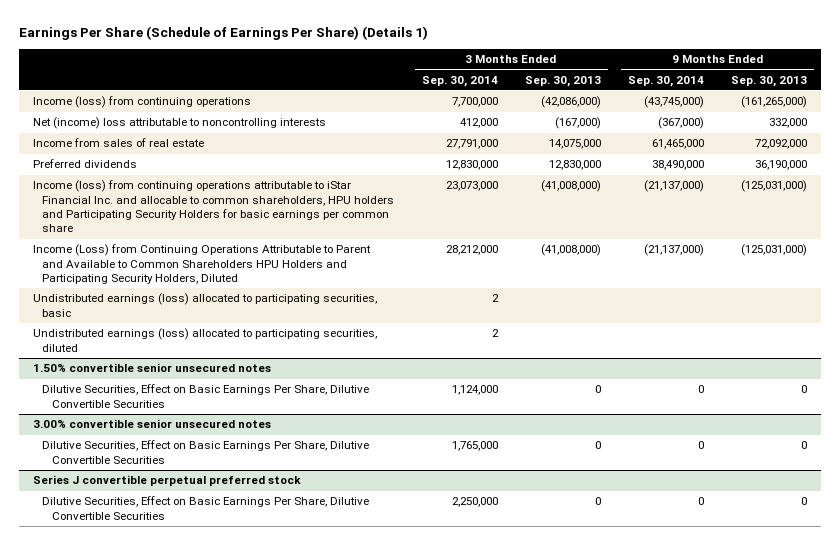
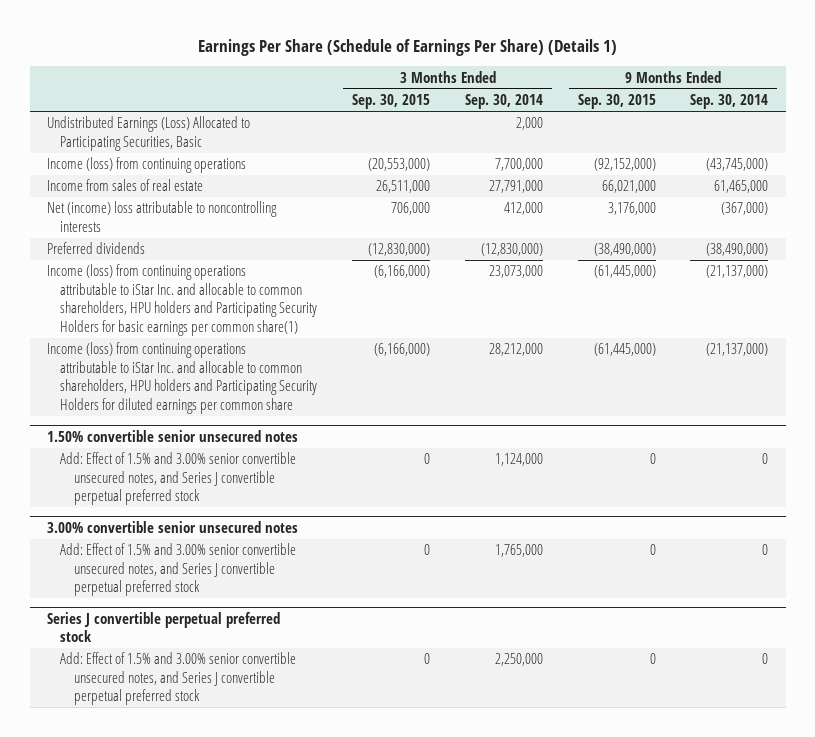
[524,75,601,87] Sep. 30, 2013 -> none
[731,75,808,87] Sep. 30, 2013 -> none
none -> [352,94,431,110] Sep. 30, 2015
none -> [577,94,656,110] Sep. 30, 2015
none -> [46,116,250,151] Undistributed Earnings (Loss) Allocated to Participating Securities, Basic
[32,293,377,317] Undistributed earnings (loss) allocated to participating securities, basic -> none
[32,328,377,352] Undistributed earnings (loss) allocated to participating securities, diluted -> none
[32,117,326,130] Net (income) loss attributable to noncontrolling interests -> [46,201,277,232] Net (income) loss attributable to noncontrolling interests
[445,160,498,171] 12,830,000 -> [480,243,543,257] (12,830,000)
[652,160,705,171] 38,490,000 -> [706,243,769,257] (38,490,000)
[32,180,395,233] Income (loss) from continuing operations attributable to iStar Financial Inc. and allocable to common shareholders, HPU holders and Participating Security Holders for basic earnings per common share -> [46,264,318,336] Income (loss) from continuing operations attributable to iStar Inc. and allocable to common shareholders, HPU holders and Participating Security Holders for basic earnings per common share(1)
[32,244,371,285] Income (Loss) from Continuing Operations Attributable to Parent and Available to Common Shareholders HPU Holders and Participating Security Holders, Diluted -> [46,342,318,414] Income (loss) from continuing operations attributable to iStar Inc. and allocable to common shareholders, HPU holders and Participating Security Holders for diluted earnings per common share
[42,384,370,408] Dilutive Securities, Effect on Basic Earnings Per Share, Dilutive Convertible Securities -> [60,452,297,506] Add: Effect of 1.5% and 3.00% senior convertible unsecured notes, and Series J convertible perpetual preferred stock
[42,440,370,464] Dilutive Securities, Effect on Basic Earnings Per Share, Dilutive Convertible Securities -> [60,543,297,597] Add: Effect of 1.5% and 3.00% senior convertible unsecured notes, and Series J convertible perpetual preferred stock
[42,496,370,520] Dilutive Securities, Effect on Basic Earnings Per Share, Dilutive Convertible Securities -> [60,652,297,706] Add: Effect of 1.5% and 3.00% senior convertible unsecured notes, and Series J convertible perpetual preferred stock

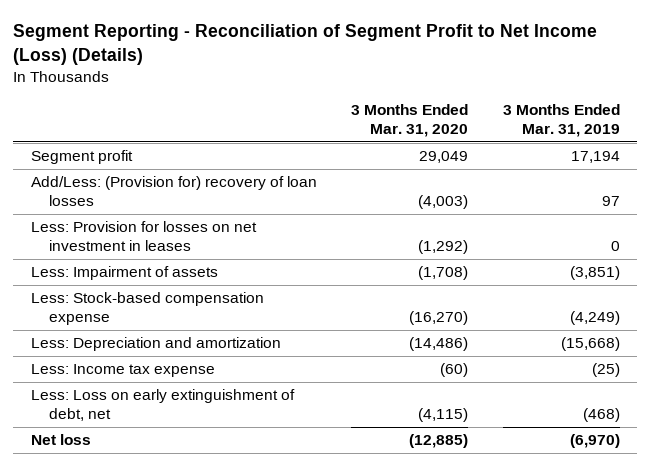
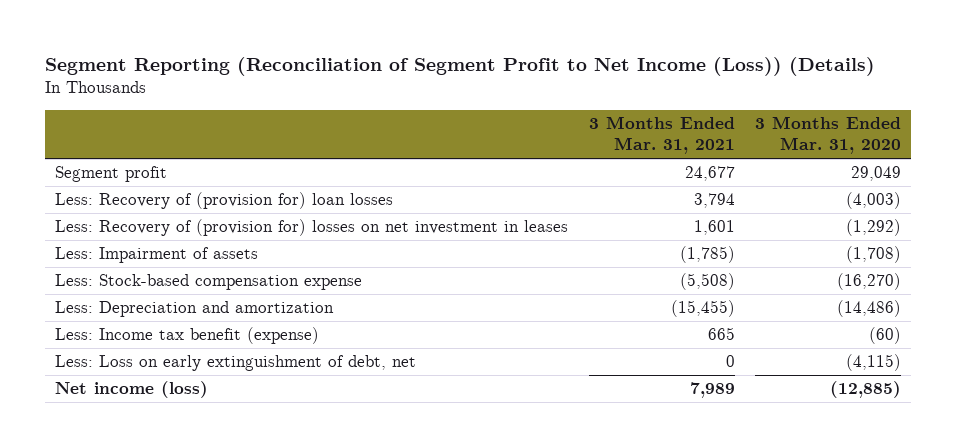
[13,24,598,65] Segment Reporting - Reconciliation of Segment Profit to Net Income (Loss) (Details) -> [45,57,876,77] Segment Reporting (Reconciliation of Segment Profit to Net Income (Loss)) (Details)
[502,104,620,137] 3 Months Ended Mar. 31, 2019 -> none
none -> [588,116,735,155] 3 Months Ended Mar. 31, 2021
[30,176,317,207] Add/Less: (Provision for) recovery of loan losses -> [55,192,394,210] Less: Recovery of (provision for) loan losses
[30,221,257,252] Less: Provision for losses on net investment in leases -> [55,219,569,237] Less: Recovery of (provision for) losses on net investment in leases
[30,364,215,378] Less: Income tax expense -> [55,327,320,345] Less: Income tax benefit (expense)
[30,434,91,446] Net loss -> [55,381,209,399] Net income (loss)

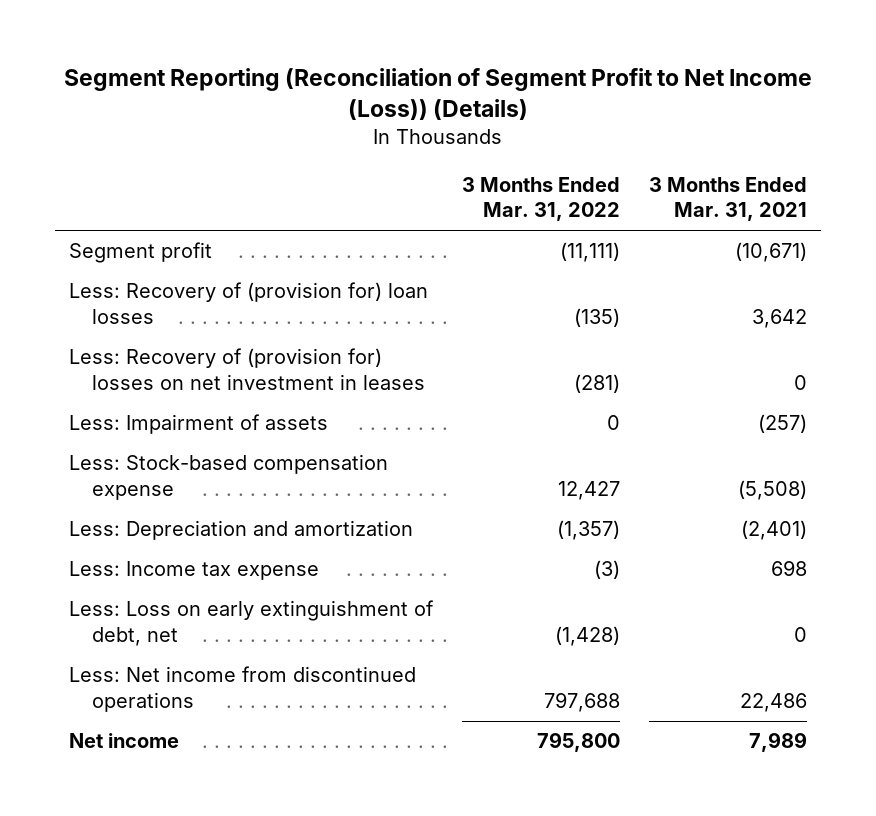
[754,116,901,155] 3 Months Ended Mar. 31, 2020 -> none
none -> [462,176,621,222] 3 Months Ended Mar. 31, 2022
[684,166,735,182] 24,677 -> [734,242,807,263] (10,671)
[693,193,735,209] 3,794 -> [751,309,807,329] 3,642
[693,220,735,236] 1,601 -> [793,375,807,391] 0
[679,246,735,264] (1,785) -> [757,414,807,434] (257)
[670,300,735,318] (15,455) -> [740,520,807,541] (2,401)
[55,327,320,345] Less: Income tax benefit (expense) -> [69,561,320,581] Less: Income tax expense
[707,327,735,341] 665 -> [770,560,807,577] 698
none -> [69,666,417,713] Less: Net income from discontinued operations
[55,381,209,399] Net income (loss) -> [69,733,180,749] Net income

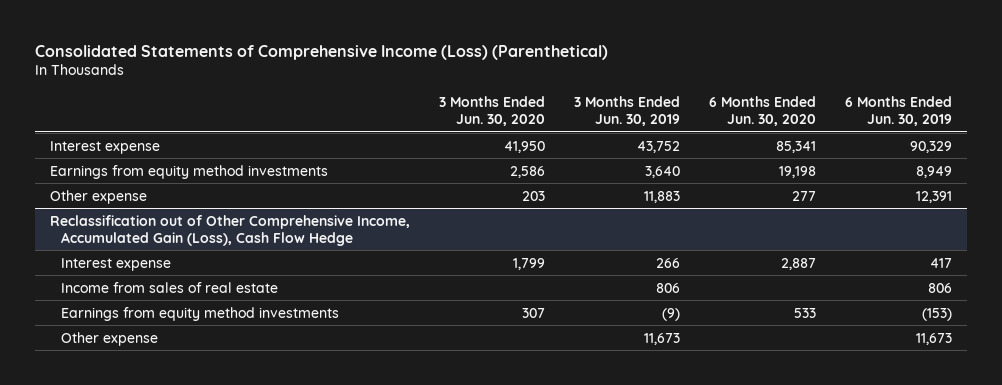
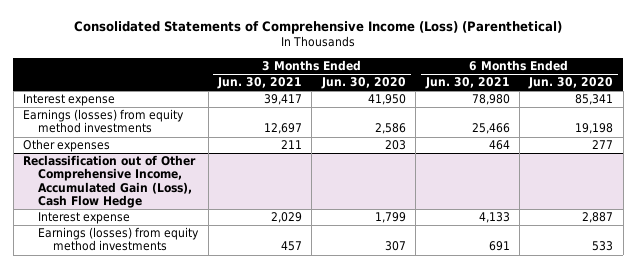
[573,95,680,126] 3 Months Ended Jun. 30, 2019 -> none
[845,95,953,126] 6 Months Ended Jun. 30, 2019 -> none
none -> [216,77,302,90] Jun. 30, 2021
none -> [424,77,510,90] Jun. 30, 2021
[49,164,328,179] Earnings from equity method investments -> [23,109,185,134] Earnings (losses) from equity method investments
[49,189,147,204] Other expense -> [23,139,111,153] Other expenses
[61,281,279,293] Income from sales of real estate -> none
[61,331,159,346] Other expense -> none
[61,306,340,321] Earnings from equity method investments -> [38,227,200,252] Earnings (losses) from equity method investments

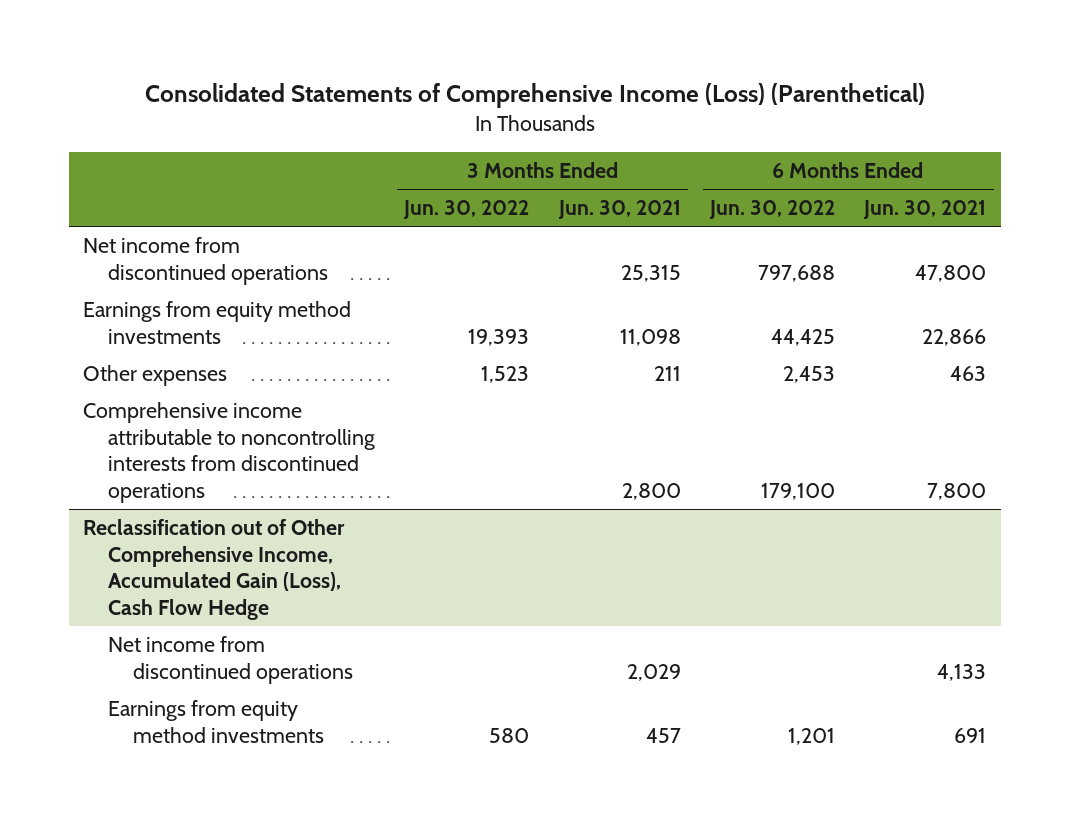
[320,77,406,90] Jun. 30, 2020 -> none
[528,77,614,90] Jun. 30, 2020 -> none
none -> [403,200,530,220] Jun. 30, 2022
none -> [709,200,836,220] Jun. 30, 2022
[23,94,116,107] Interest expense -> none
none -> [83,237,329,285] Net income from discontinued operations
[23,109,185,134] Earnings (losses) from equity method investments -> [83,301,352,344] Earnings from equity method investments
[263,123,302,135] 12,697 -> [619,328,681,346] 11,098
[471,123,510,135] 25,466 -> [922,328,987,346] 22,866
[488,140,510,151] 464 -> [950,366,987,382] 463
none -> [83,402,376,503] Comprehensive income attributable to noncontrolling interests from discontinued operations
[38,212,131,225] Interest expense -> [108,636,353,684] Net income from discontinued operations
[38,227,200,252] Earnings (losses) from equity method investments -> [108,700,324,743] Earnings from equity method investments

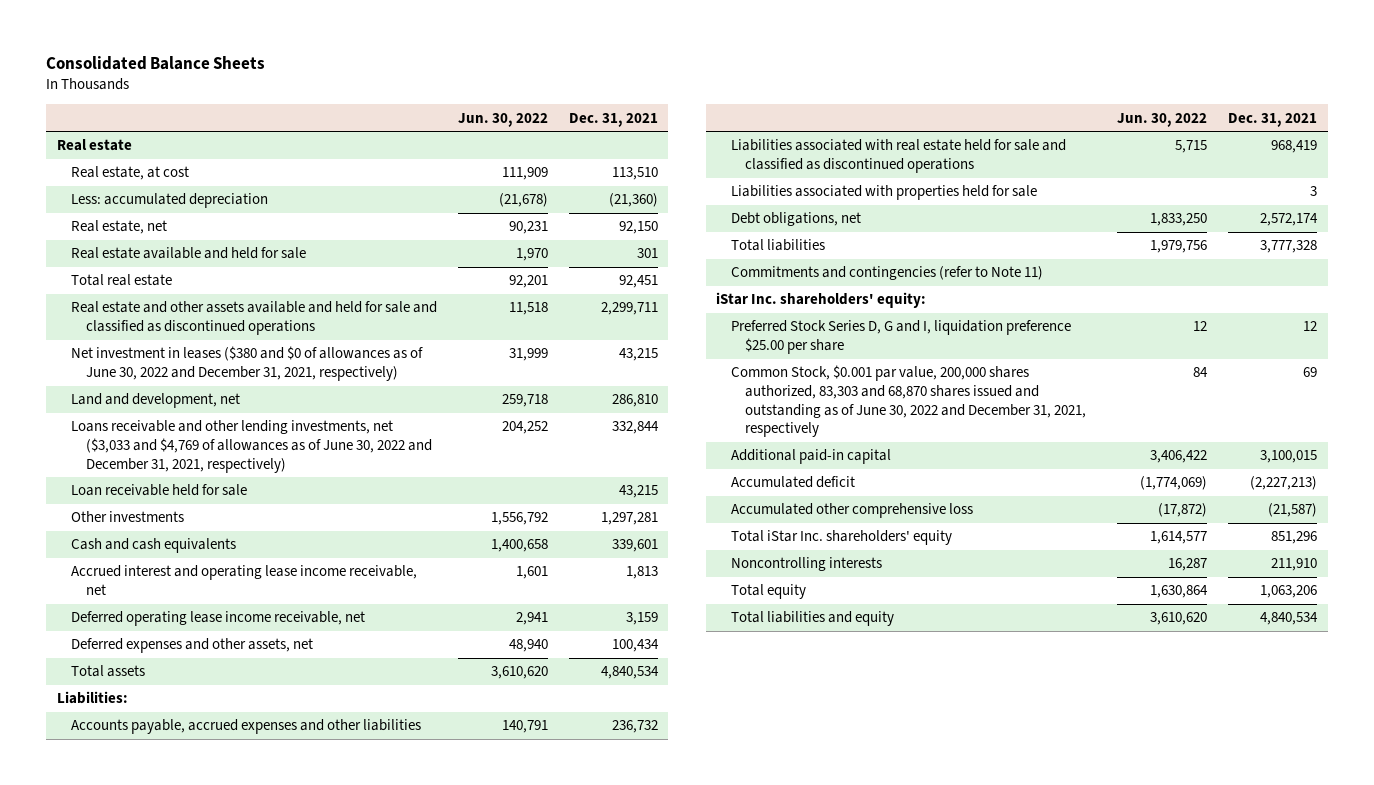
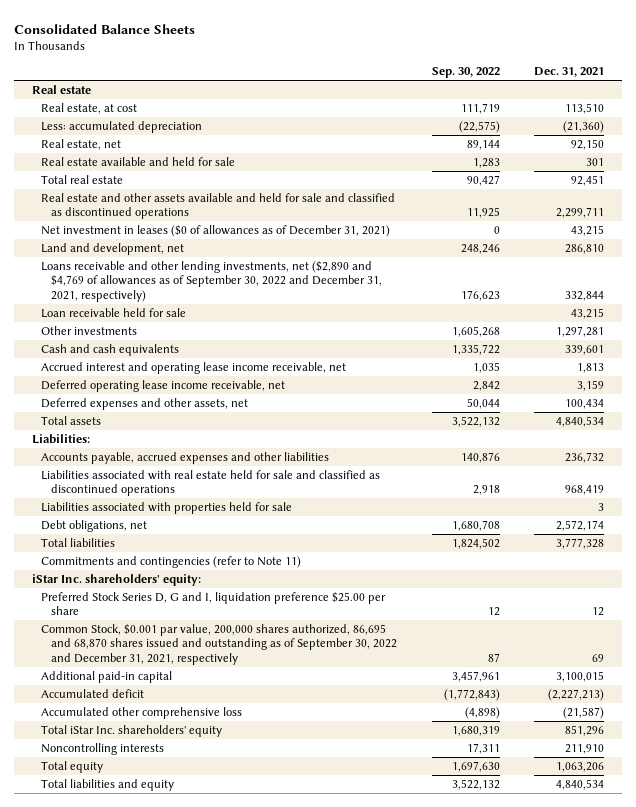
[458,112,549,127] Jun. 30, 2022 -> none
none -> [431,67,500,79] Sep. 30, 2022
[71,346,424,382] Net investment in leases ($380 and $0 of allowances as of June 30, 2022 and December 31, 2021, respectively) -> [41,224,391,237] Net investment in leases ($0 of allowances as of December 31, 2021)
[71,420,433,473] Loans receivable and other lending investments, net ($3,033 and $4,769 of allowances as of June 30, 2022 and December 31, 2021, respectively) -> [41,260,382,303] Loans receivable and other lending investments, net ($2,890 and $4,769 of allowances as of September 30, 2022 and December 31, 2021, respectively)
[730,365,1087,438] Common Stock, $0.001 par value, 200,000 shares authorized, 83,303 and 68,870 shares issued and outstanding as of June 30, 2022 and December 31, 2021, respectively -> [41,623,397,666] Common Stock, $0.001 par value, 200,000 shares authorized, 86,695 and 68,870 shares issued and outstanding as of September 30, 2022 and December 31, 2021, respectively

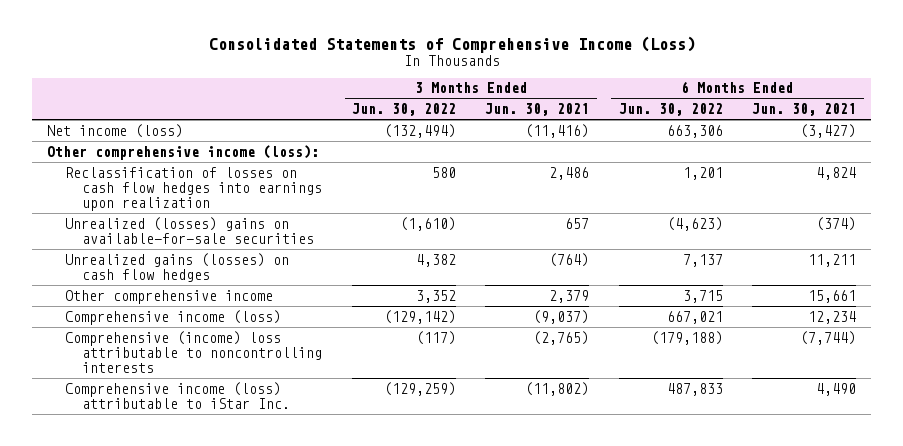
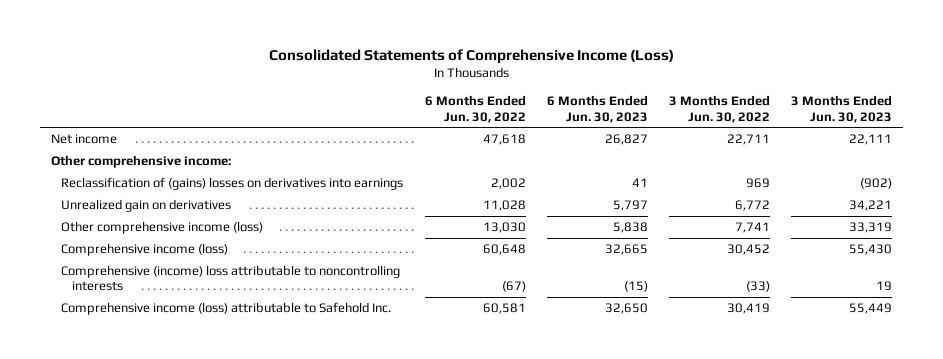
[485,103,590,117] Jun. 30, 2021 -> none
[752,103,857,117] Jun. 30, 2021 -> none
none -> [546,95,648,123] 6 Months Ended Jun. 30, 2023
none -> [791,95,893,123] 3 Months Ended Jun. 30, 2023
[64,216,315,244] Unrealized (losses) gains on available-for-sale securities -> none
[46,123,183,138] Net income (loss) -> [50,134,117,145] Net income
[383,123,456,138] (132,494) -> [727,134,771,146] 22,711
[666,124,723,138] 663,306 -> [482,134,526,146] 47,618
[46,144,319,160] Other comprehensive income (loss): -> [50,155,231,169] Other comprehensive income:
[64,166,323,211] Reclassification of losses on cash flow hedges into earnings upon realization -> [61,177,404,191] Reclassification of (gains) losses on derivatives into earnings
[431,166,456,178] 580 -> [746,178,771,189] 969
[682,166,723,180] 1,201 -> [490,178,526,190] 2,002
[64,252,289,282] Unrealized gains (losses) on cash flow hedges -> [61,199,232,213] Unrealized gain on derivatives
[415,253,456,267] 4,382 -> [735,200,771,212] 6,772
[682,253,723,267] 7,137 -> [482,200,526,212] 11,028
[64,289,273,304] Other comprehensive income -> [61,221,264,235] Other comprehensive income (loss)
[415,289,456,303] 3,352 -> [735,222,771,234] 7,741
[682,289,723,303] 3,715 -> [482,222,526,234] 13,030
[383,309,456,324] (129,142) -> [727,244,771,256] 30,452
[666,310,723,324] 667,021 -> [482,244,526,256] 60,648
[415,330,456,345] (117) -> [746,281,771,293] (33)
[650,330,723,345] (179,188) -> [501,281,526,293] (67)
[64,381,291,409] Comprehensive income (loss) attributable to iStar Inc. -> [61,302,392,316] Comprehensive income (loss) attributable to Safehold Inc.
[383,381,456,396] (129,259) -> [727,303,771,315] 30,419
[666,382,723,396] 487,833 -> [482,303,526,315] 60,581

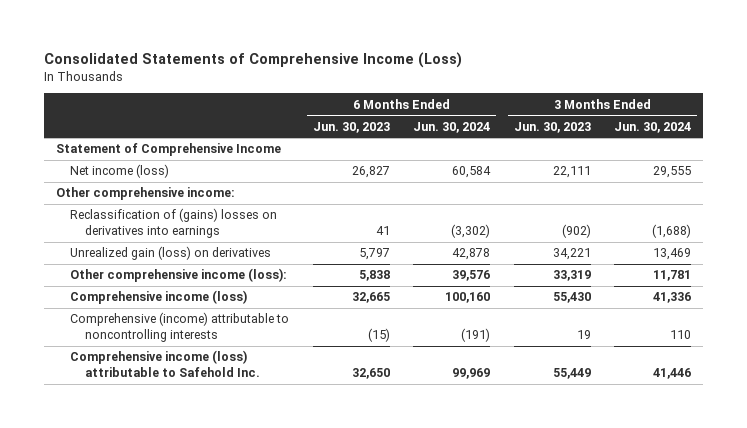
[424,95,526,123] 6 Months Ended Jun. 30, 2022 -> none
[669,95,771,123] 3 Months Ended Jun. 30, 2022 -> none
none -> [413,121,491,133] Jun. 30, 2024
none -> [614,121,692,133] Jun. 30, 2024
none -> [55,143,281,157] Statement of Comprehensive Income
[50,134,117,145] Net income -> [70,164,170,179] Net income (loss)
[61,199,232,213] Unrealized gain on derivatives -> [70,246,272,261] Unrealized gain (loss) on derivatives
[61,221,264,235] Other comprehensive income (loss) -> [70,268,288,283] Other comprehensive income (loss):
[61,265,401,292] Comprehensive (income) loss attributable to noncontrolling interests -> [70,312,290,343] Comprehensive (income) attributable to noncontrolling interests

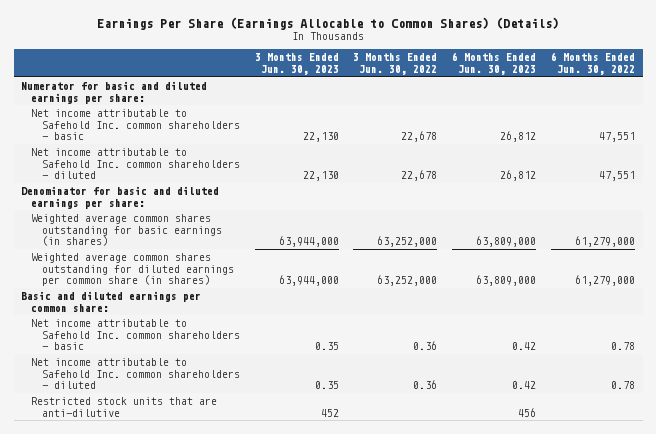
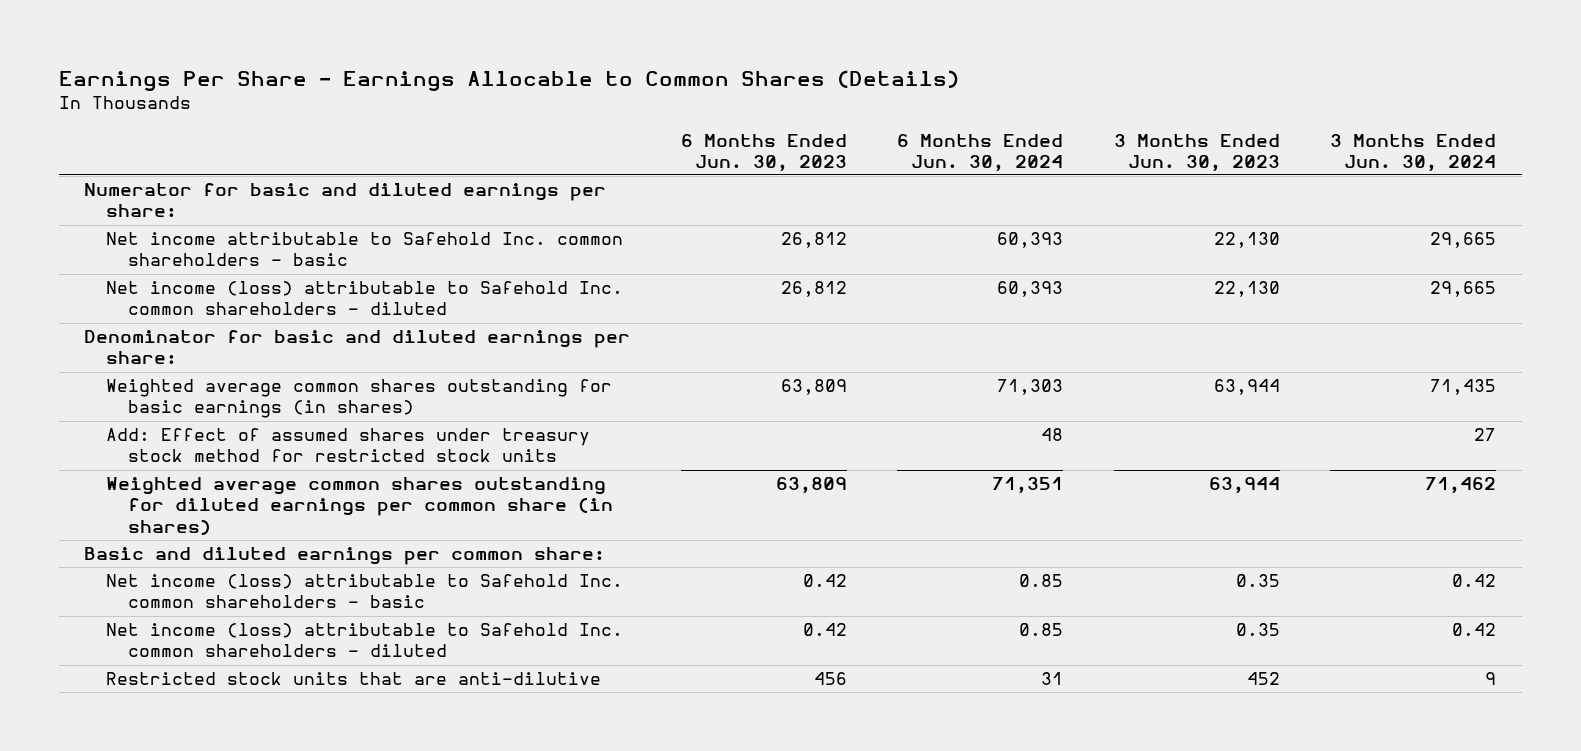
[97,16,560,30] Earnings Per Share (Earnings Allocable to Common Shares) (Details) -> [58,69,959,91] Earnings Per Share - Earnings Allocable to Common Shares (Details)
[353,53,438,76] 3 Months Ended Jun. 30, 2022 -> none
[551,52,636,76] 6 Months Ended Jun. 30, 2022 -> none
none -> [897,133,1064,172] 6 Months Ended Jun. 30, 2024
none -> [1330,133,1497,172] 3 Months Ended Jun. 30, 2024
[31,147,240,180] Net income attributable to Safehold Inc. common shareholders - diluted -> [106,281,624,316] Net income (loss) attributable to Safehold Inc. common shareholders - diluted
[278,236,339,248] 63,944,000 -> [1213,379,1280,396] 63,944
[476,236,537,248] 63,809,000 -> [780,379,847,396] 63,809
none -> [106,428,591,463] Add: Effect of assumed shares under treasury stock method for restricted stock units
[278,275,339,287] 63,944,000 -> [1208,477,1280,495] 63,944
[476,275,537,287] 63,809,000 -> [775,477,847,495] 63,809
[31,318,240,351] Net income attributable to Safehold Inc. common shareholders - basic -> [106,574,624,609] Net income (loss) attributable to Safehold Inc. common shareholders - basic
[31,357,240,390] Net income attributable to Safehold Inc. common shareholders - diluted -> [106,623,624,658] Net income (loss) attributable to Safehold Inc. common shareholders - diluted

